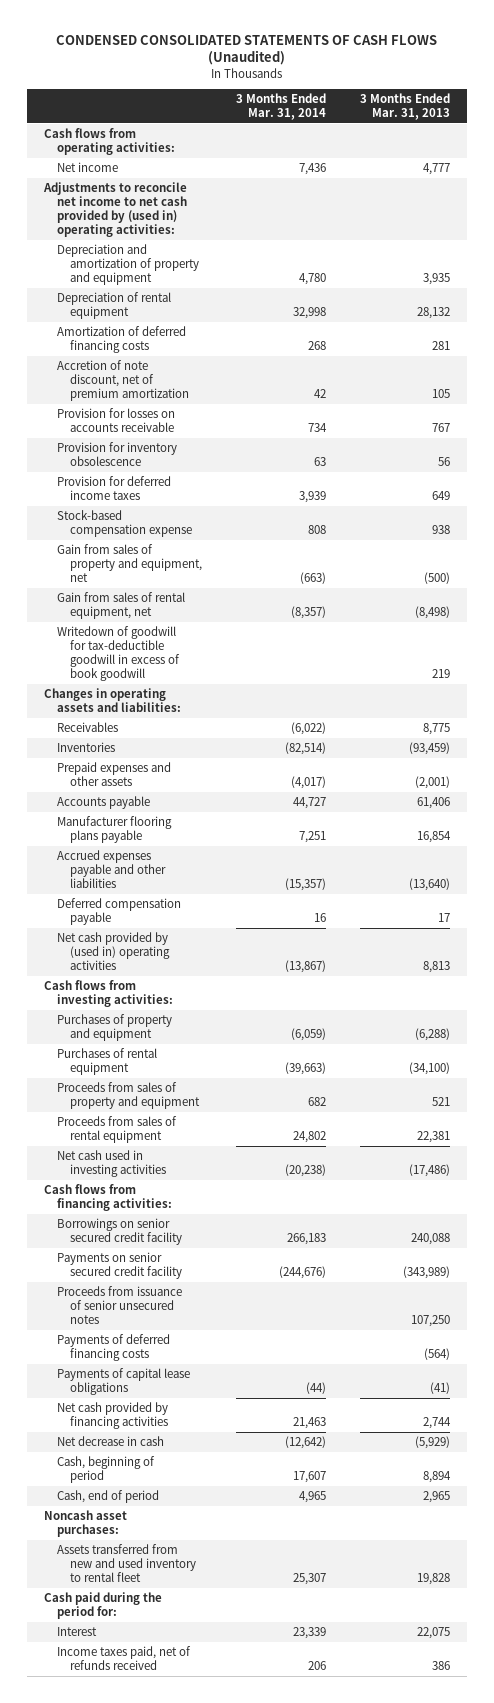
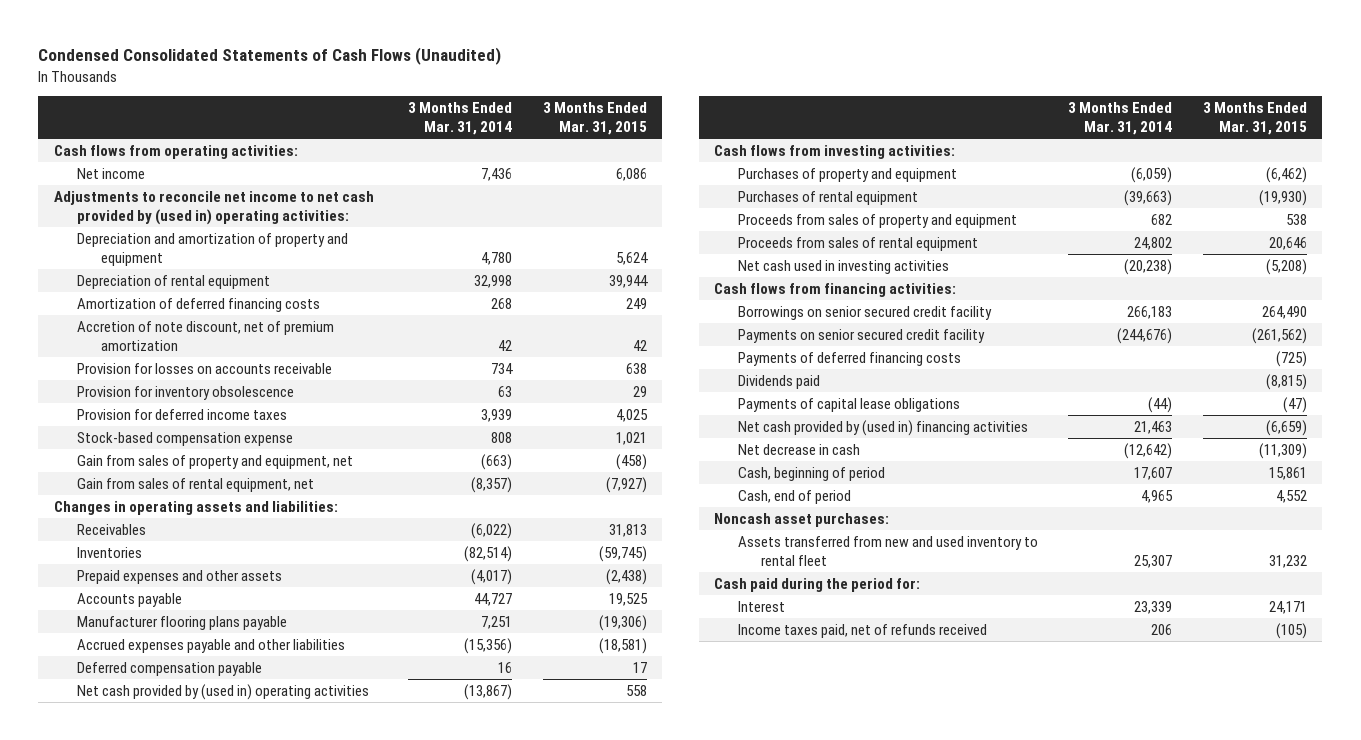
[56,34,438,66] CONDENSED CONSOLIDATED STATEMENTS OF CASH FLOWS (Unaudited) -> [38,47,502,66] Condensed Consolidated Statements of Cash Flows (Unaudited)
[360,93,451,121] 3 Months Ended Mar. 31, 2013 -> none
none -> [542,102,647,136] 3 Months Ended Mar. 31, 2015
[56,626,180,681] Writedown of goodwill for tax-deductible goodwill in excess of book goodwill -> none
[285,877,327,891] (15,357) -> [463,637,512,654] (15,356)
[56,1286,182,1324] Proceeds from issuance of senior unsecured notes -> none
none -> [737,374,820,389] Dividends paid
[56,1402,168,1430] Net cash provided by financing activities -> [737,419,1028,436] Net cash provided by (used in) financing activities

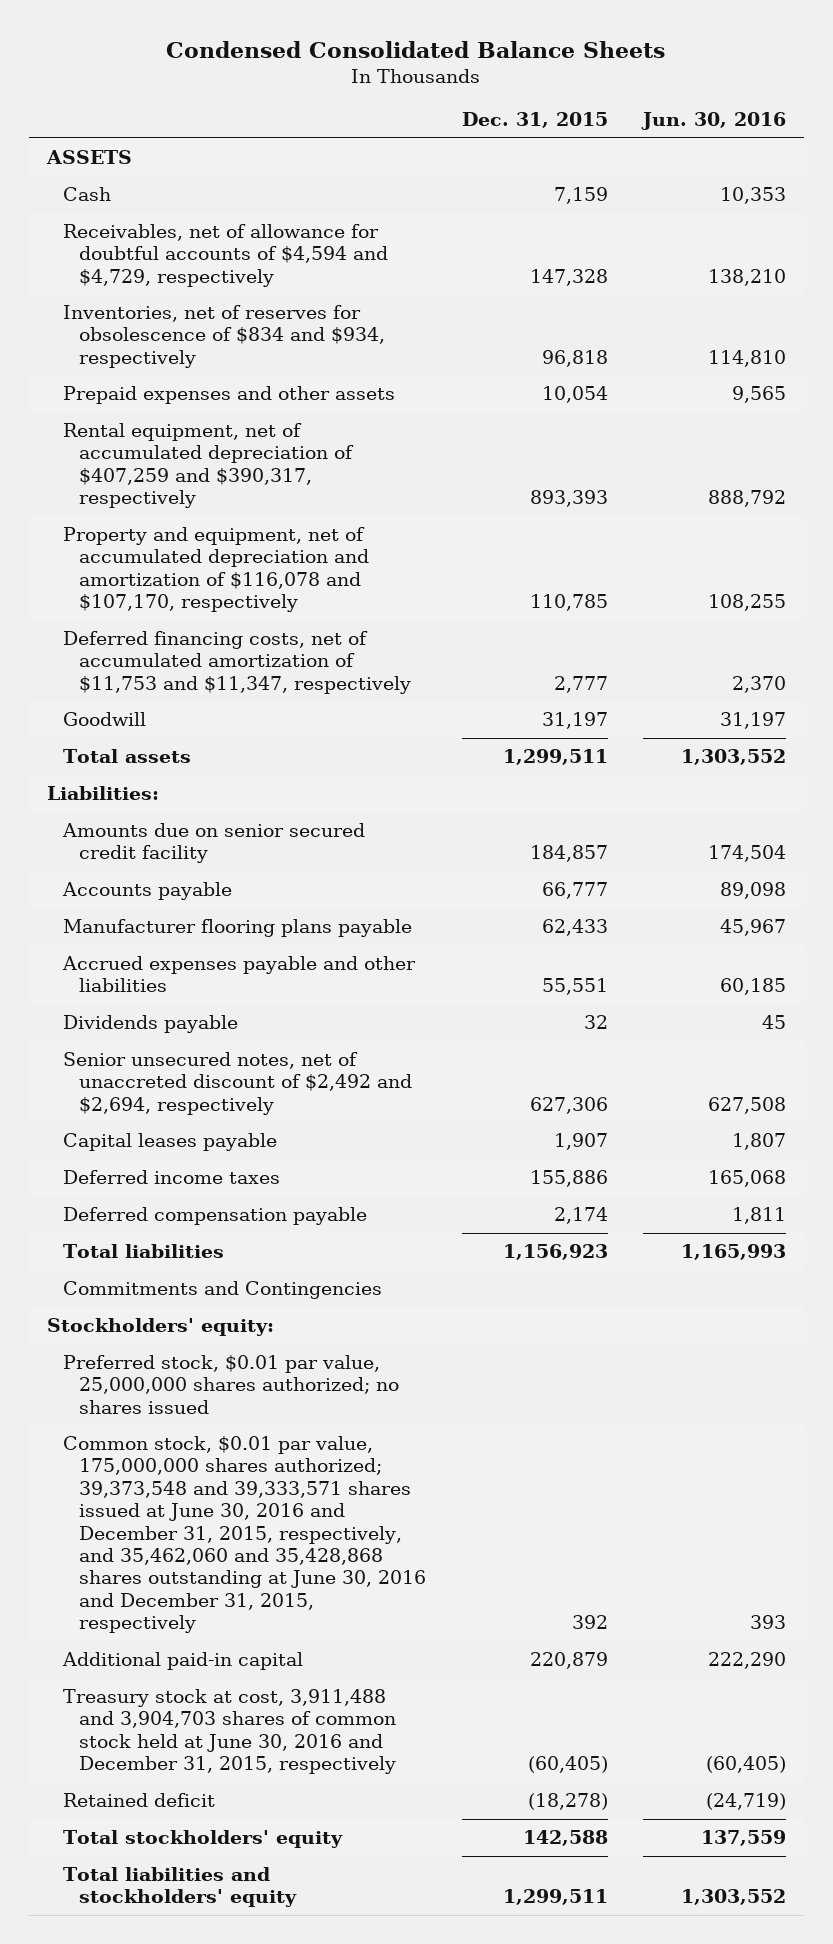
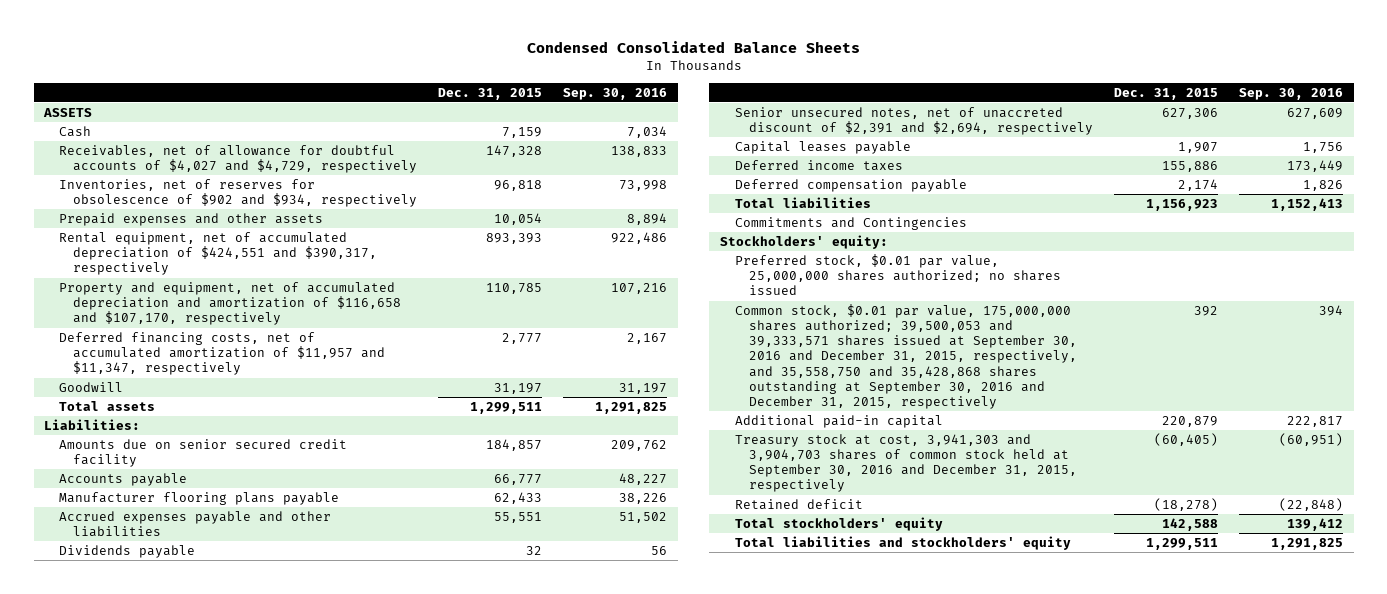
[641,112,787,131] Jun. 30, 2016 -> none
none -> [563,87,668,100] Sep. 30, 2016
[63,224,389,287] Receivables, net of allowance for doubtful accounts of $4,594 and $4,729, respectively -> [58,145,418,174] Receivables, net of allowance for doubtful accounts of $4,027 and $4,729, respectively
[63,305,386,368] Inventories, net of reserves for obsolescence of $834 and $934, respectively -> [58,179,418,208] Inventories, net of reserves for obsolescence of $902 and $934, respectively
[63,423,355,509] Rental equipment, net of accumulated depreciation of $407,259 and $390,317, respectively -> [58,232,378,276] Rental equipment, net of accumulated depreciation of $424,551 and $390,317, respectively
[63,527,370,613] Property and equipment, net of accumulated depreciation and amortization of $116,078 and $107,170, respectively -> [58,282,402,326] Property and equipment, net of accumulated depreciation and amortization of $116,658 and $107,170, respectively
[63,631,412,694] Deferred financing costs, net of accumulated amortization of $11,753 and $11,347, respectively -> [58,332,386,376] Deferred financing costs, net of accumulated amortization of $11,957 and $11,347, respectively
[63,1052,413,1115] Senior unsecured notes, net of unaccreted discount of $2,492 and $2,694, respectively -> [734,107,1094,136] Senior unsecured notes, net of unaccreted discount of $2,391 and $2,694, respectively
[63,1436,427,1634] Common stock, $0.01 par value, 175,000,000 shares authorized; 39,373,548 and 39,333,571 shares issued at June 30, 2016 and December 31, 2015, respectively, and 35,462,060 and 35,428,868 shares outstanding at June 30, 2016 and December 31, 2015, respectively -> [734,304,1078,409] Common stock, $0.01 par value, 175,000,000 shares authorized; 39,500,053 and 39,333,571 shares issued at September 30, 2016 and December 31, 2015, respectively, and 35,558,750 and 35,428,868 shares outstanding at September 30, 2016 and December 31, 2015, respectively
[63,1689,397,1775] Treasury stock at cost, 3,911,488 and 3,904,703 shares of common stock held at June 30, 2016 and December 31, 2015, respectively -> [734,434,1078,493] Treasury stock at cost, 3,941,303 and 3,904,703 shares of common stock held at September 30, 2016 and December 31, 2015, respectively

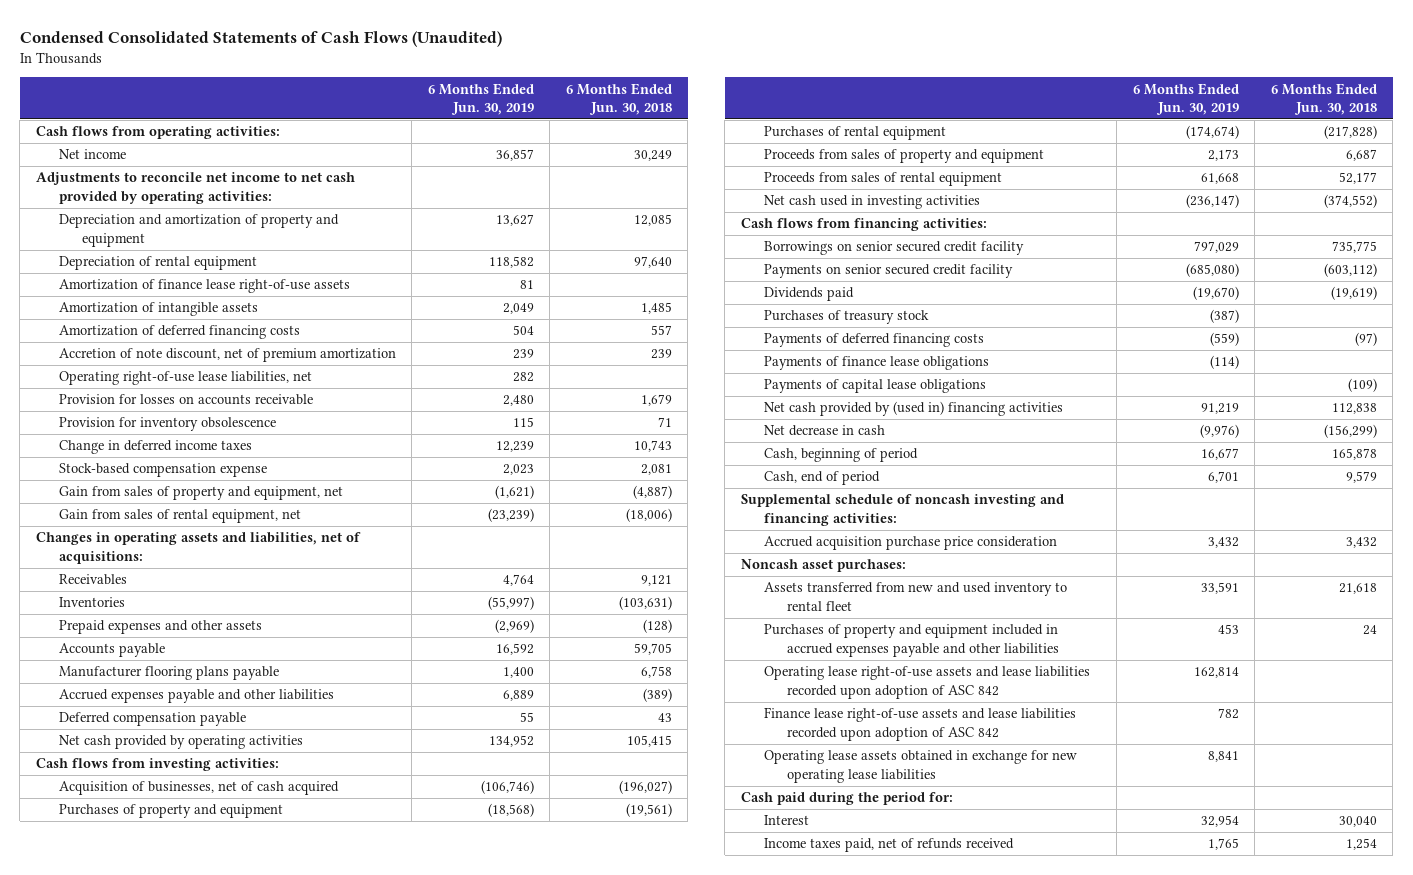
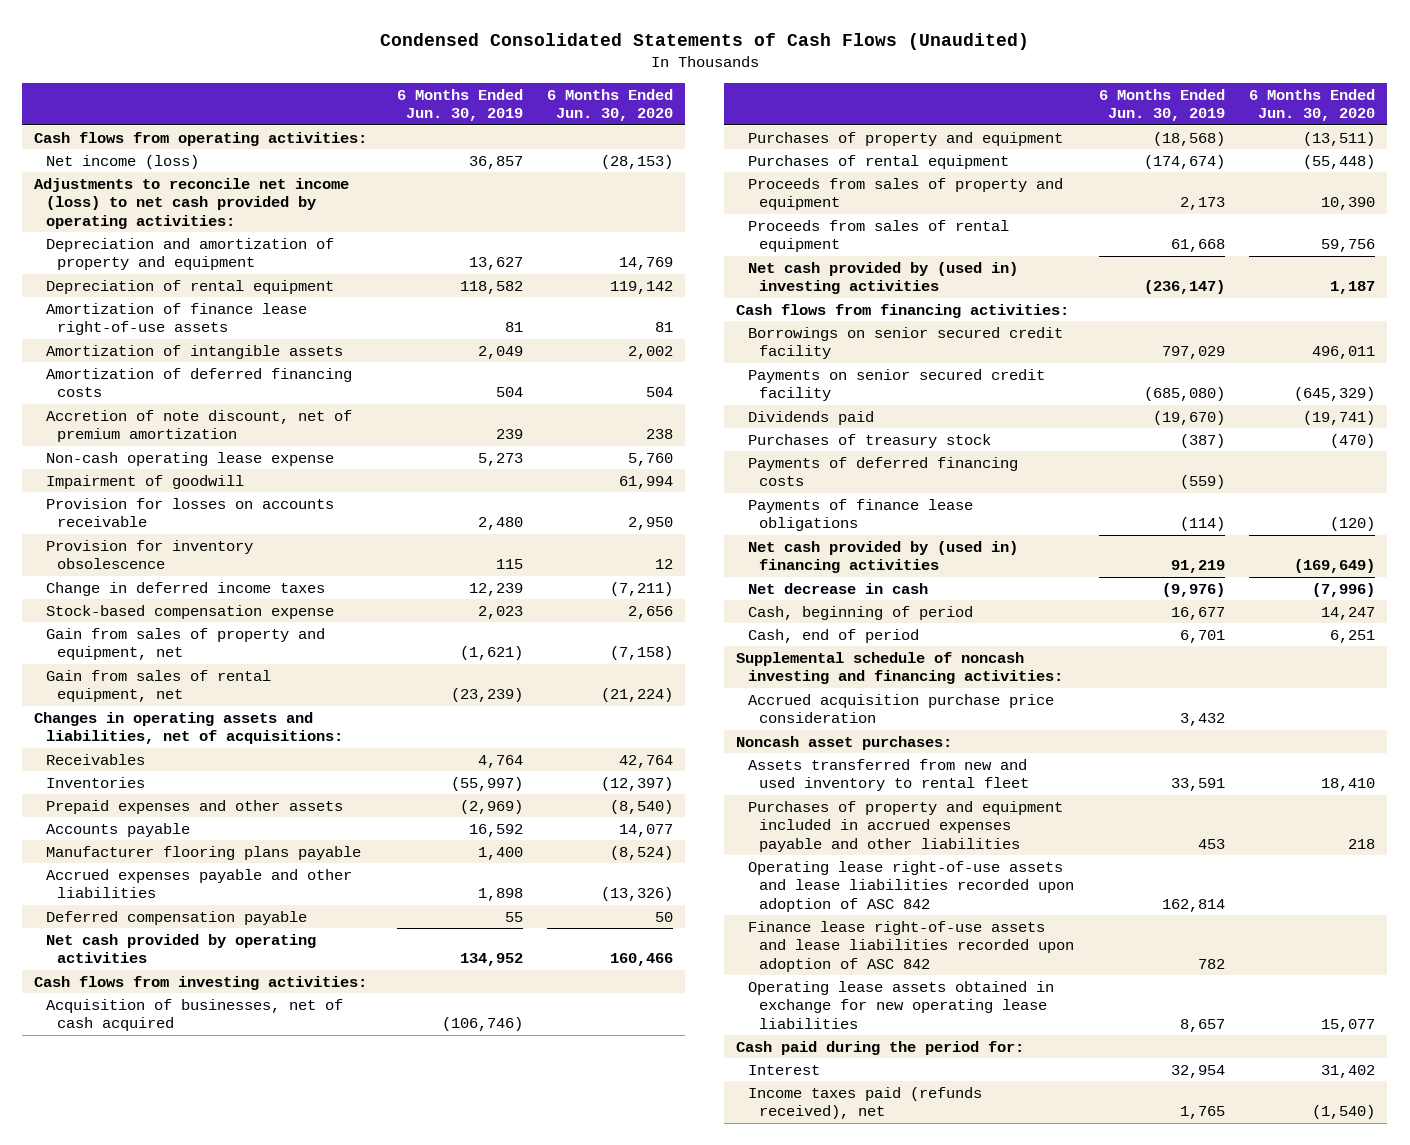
[565,82,672,115] 6 Months Ended Jun. 30, 2018 -> none
none -> [547,88,674,122] 6 Months Ended Jun. 30, 2020
[58,149,126,160] Net income -> [45,154,199,169] Net income (loss)
[35,172,355,204] Adjustments to reconcile net income to net cash provided by operating activities: -> [34,177,350,229] Adjustments to reconcile net income (loss) to net cash provided by operating activities:
[58,371,312,386] Operating right-of-use lease liabilities, net -> none
none -> [45,451,334,466] Non-cash operating lease expense
none -> [45,474,244,489] Impairment of goodwill
[502,690,534,702] 6,889 -> [477,888,523,902] 1,898
[763,195,980,210] Net cash used in investing activities -> [747,261,1018,295] Net cash provided by (used in) investing activities
[763,379,986,394] Payments of capital lease obligations -> none
[1207,751,1239,763] 8,841 -> [1179,1018,1225,1032] 8,657
[763,838,1014,853] Income taxes paid, net of refunds received -> [747,1086,982,1120] Income taxes paid (refunds received), net

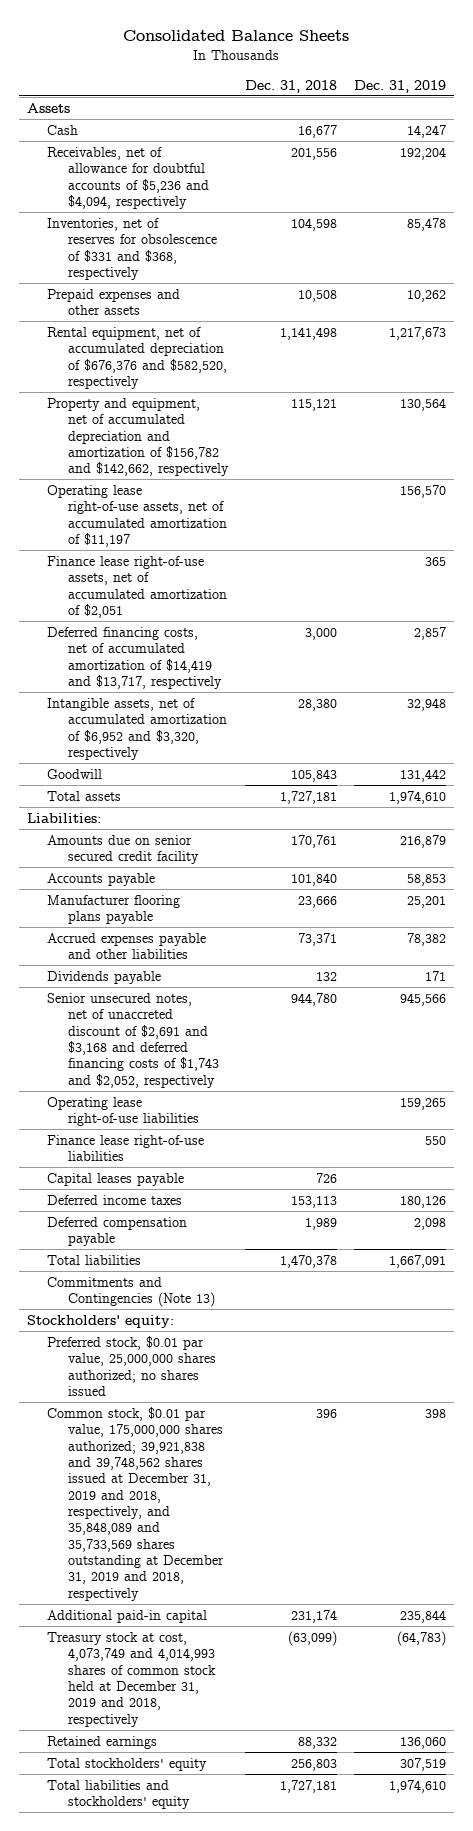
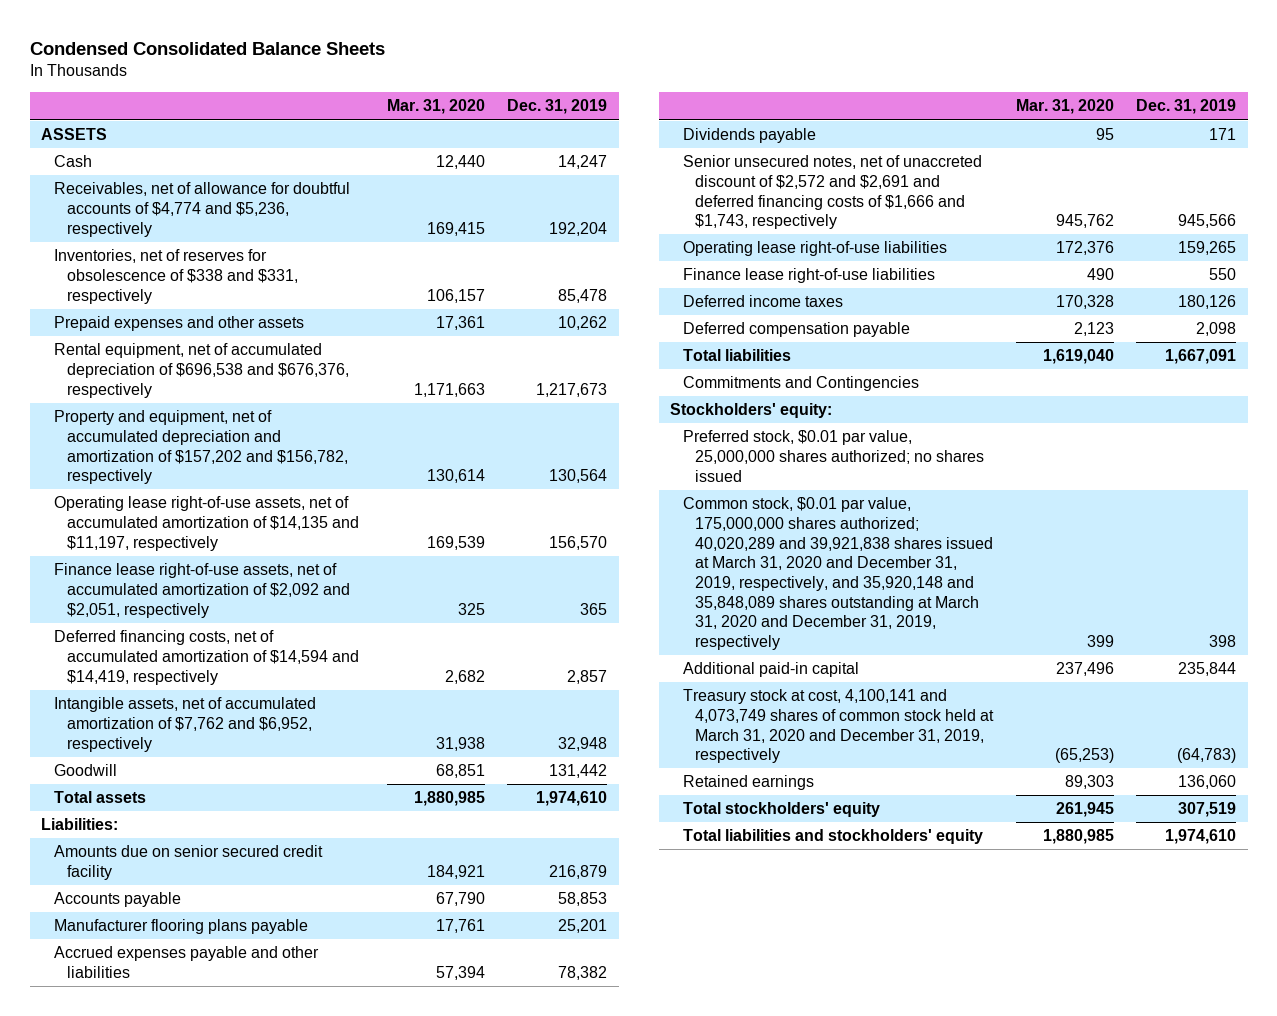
[123,29,350,41] Consolidated Balance Sheets -> [29,41,385,55] Condensed Consolidated Balance Sheets
[244,79,337,93] Dec. 31, 2018 -> none
none -> [387,99,486,115] Mar. 31, 2020
[27,102,71,113] Assets -> [41,128,108,141] ASSETS
[47,146,209,209] Receivables, net of allowance for doubtful accounts of $5,236 and $4,094, respectively -> [53,182,350,237] Receivables, net of allowance for doubtful accounts of $4,774 and $5,236, respectively
[47,217,217,280] Inventories, net of reserves for obsolescence of $331 and $368, respectively -> [53,249,298,304] Inventories, net of reserves for obsolescence of $338 and $331, respectively
[47,326,227,389] Rental equipment, net of accumulated depreciation of $676,376 and $582,520, respectively -> [53,343,349,398] Rental equipment, net of accumulated depreciation of $696,538 and $676,376, respectively
[47,397,229,477] Property and equipment, net of accumulated depreciation and amortization of $156,782 and $142,662, respectively -> [53,410,348,485] Property and equipment, net of accumulated depreciation and amortization of $157,202 and $156,782, respectively
[47,484,227,547] Operating lease right-of-use assets, net of accumulated amortization of $11,197 -> [53,496,359,551] Operating lease right-of-use assets, net of accumulated amortization of $14,135 and $11,197, respectively
[47,555,227,618] Finance lease right-of-use assets, net of accumulated amortization of $2,051 -> [53,563,350,618] Finance lease right-of-use assets, net of accumulated amortization of $2,092 and $2,051, respectively
[47,626,222,689] Deferred financing costs, net of accumulated amortization of $14,419 and $13,717, respectively -> [53,630,359,685] Deferred financing costs, net of accumulated amortization of $14,594 and $14,419, respectively
[47,697,227,760] Intangible assets, net of accumulated amortization of $6,952 and $3,320, respectively -> [53,697,316,752] Intangible assets, net of accumulated amortization of $7,762 and $6,952, respectively
[47,992,219,1088] Senior unsecured notes, net of unaccreted discount of $2,691 and $3,168 and deferred financing costs of $1,743 and $2,052, respectively -> [682,155,982,230] Senior unsecured notes, net of unaccreted discount of $2,572 and $2,691 and deferred financing costs of $1,666 and $1,743, respectively
[47,1172,185,1186] Capital leases payable -> none
[47,1276,215,1308] Commitments and Contingencies (Note 13) -> [682,376,919,392] Commitments and Contingencies
[47,1406,224,1601] Common stock, $0.01 par value, 175,000,000 shares authorized; 39,921,838 and 39,748,562 shares issued at December 31, 2019 and 2018, respectively, and 35,848,089 and 35,733,569 shares outstanding at December 31, 2019 and 2018, respectively -> [682,497,994,651] Common stock, $0.01 par value, 175,000,000 shares authorized; 40,020,289 and 39,921,838 shares issued at March 31, 2020 and December 31, 2019, respectively, and 35,920,148 and 35,848,089 shares outstanding at March 31, 2020 and December 31, 2019, respectively
[47,1631,216,1727] Treasury stock at cost, 4,073,749 and 4,014,993 shares of common stock held at December 31, 2019 and 2018, respectively -> [682,689,995,764] Treasury stock at cost, 4,100,141 and 4,073,749 shares of common stock held at March 31, 2020 and December 31, 2019, respectively

